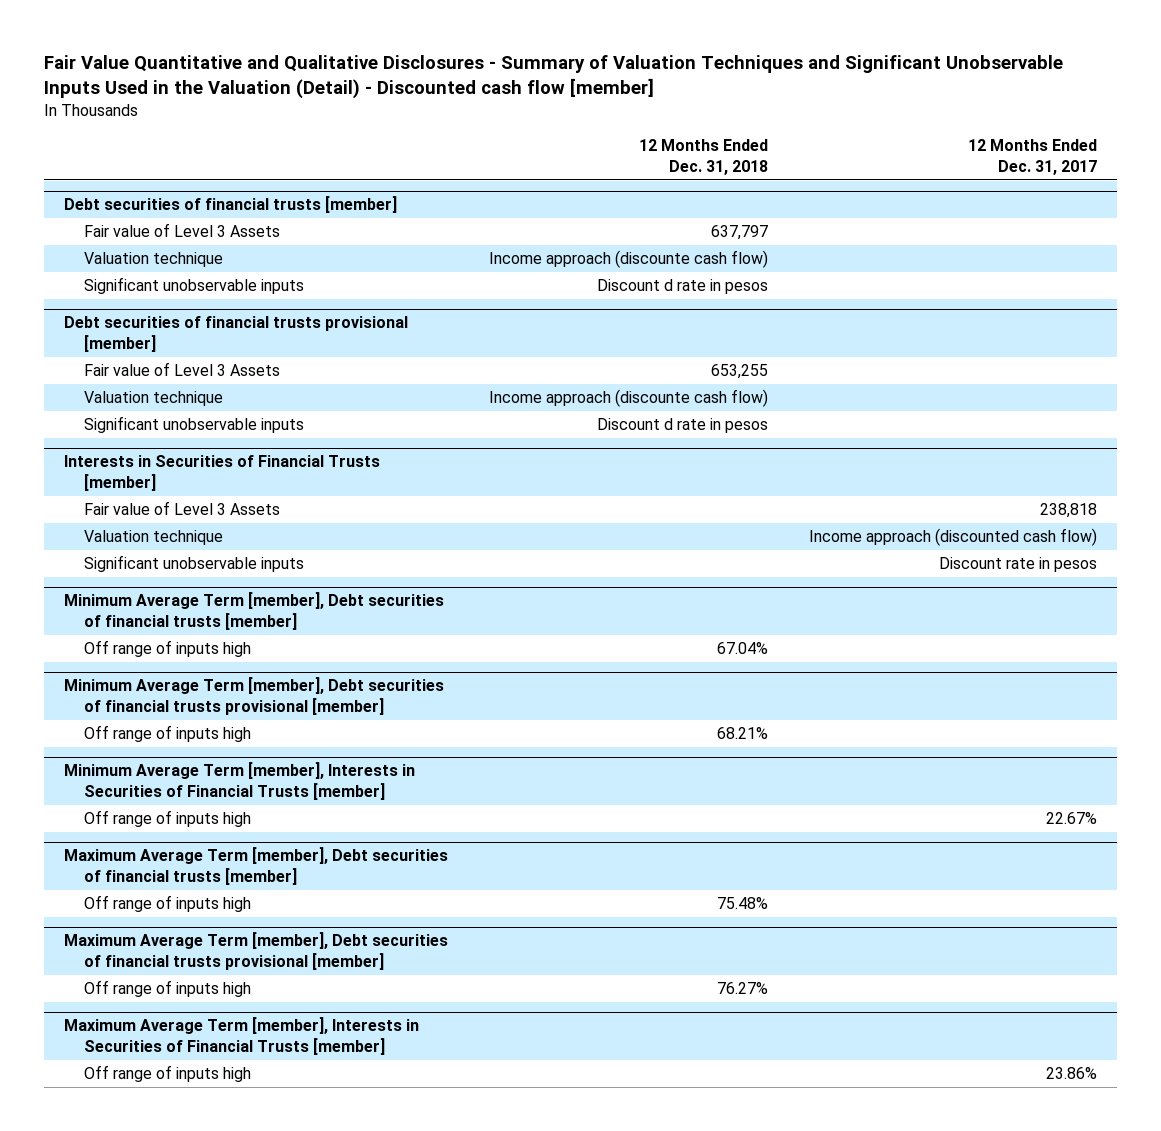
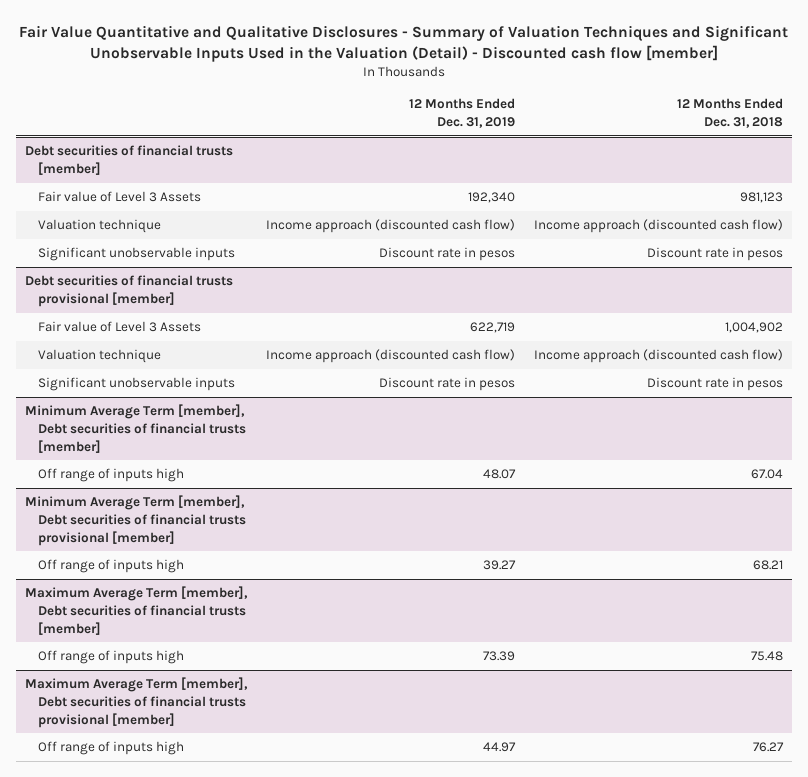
[967,139,1097,175] 12 Months Ended Dec. 31, 2017 -> none
none -> [408,98,515,129] 12 Months Ended Dec. 31, 2019
[710,225,768,241] 637,797 -> [739,192,783,204] 981,123
[488,250,768,269] Income approach (discounte cash flow) -> [533,219,783,234] Income approach (discounted cash flow)
[596,279,768,295] Discount d rate in pesos -> [646,247,783,262] Discount rate in pesos
[63,455,380,492] Interests in Securities of Financial Trusts [member] -> none
[84,501,281,516] Fair value of Level 3 Assets -> none
[84,530,224,546] Valuation technique -> none
[84,555,305,573] Significant unobservable inputs -> none
[710,364,768,380] 653,255 -> [724,322,783,334] 1,004,902
[488,389,768,408] Income approach (discounte cash flow) -> [533,349,783,364] Income approach (discounted cash flow)
[596,418,768,434] Discount d rate in pesos -> [646,377,783,392] Discount rate in pesos
[716,642,768,655] 67.04% -> [750,469,783,480] 67.04
[63,762,415,801] Minimum Average Term [member], Interests in Securities of Financial Trusts [member] -> none
[84,810,252,828] Off range of inputs high -> none
[716,727,768,740] 68.21% -> [752,560,783,571] 68.21
[716,897,768,910] 75.48% -> [750,651,783,662] 75.48
[63,1017,419,1056] Maximum Average Term [member], Interests in Securities of Financial Trusts [member] -> none
[84,1065,252,1083] Off range of inputs high -> none
[716,982,768,995] 76.27% -> [752,742,784,753] 76.27

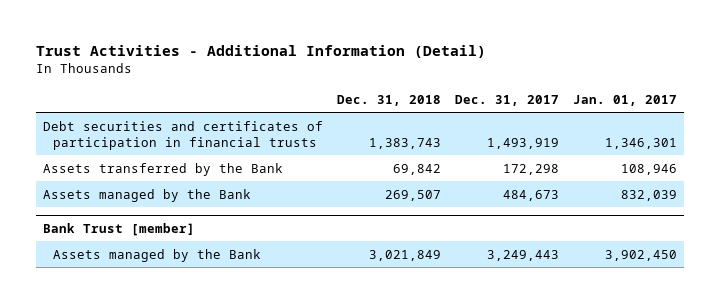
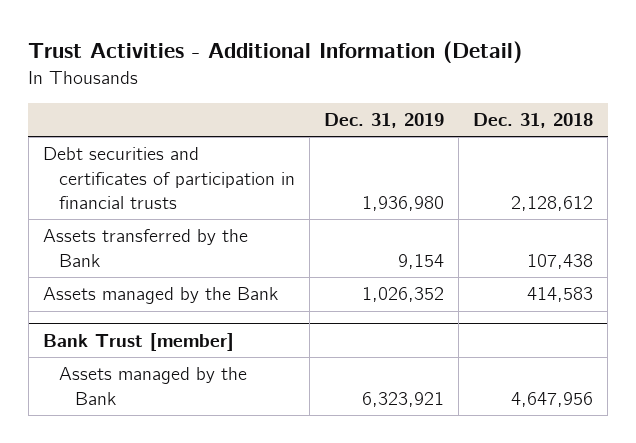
[455,94,560,106] Dec. 31, 2017 -> none
[573,94,678,106] Jan. 01, 2017 -> none
none -> [324,112,445,128] Dec. 31, 2019
[369,137,442,149] 1,383,743 -> [511,195,594,211] 2,128,612
[393,163,442,175] 69,842 -> [527,253,594,269] 107,438
[385,189,442,201] 269,507 -> [527,287,594,303] 414,583
[369,249,442,261] 3,021,849 -> [511,391,594,407] 4,647,956

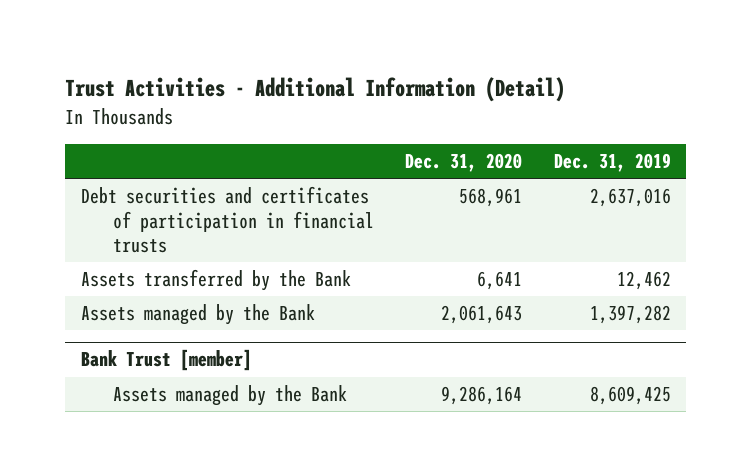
[473,112,594,128] Dec. 31, 2018 -> none
none -> [405,152,523,172] Dec. 31, 2020
[362,195,445,211] 1,936,980 -> [589,188,671,208] 2,637,016
[398,253,445,269] 9,154 -> [616,271,671,291] 12,462
[362,287,445,303] 1,026,352 -> [589,305,671,325] 1,397,282
[362,391,445,407] 6,323,921 -> [589,386,671,406] 8,609,425

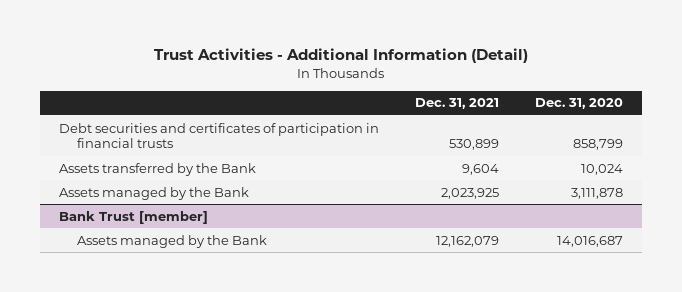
[553,152,671,172] Dec. 31, 2019 -> none
none -> [414,98,499,110] Dec. 31, 2021
[459,188,523,208] 568,961 -> [573,138,624,150] 858,799
[477,271,523,291] 6,641 -> [581,163,624,175] 10,024
[441,305,523,325] 2,061,643 -> [571,187,624,199] 3,111,878
[441,386,523,406] 9,286,164 -> [557,235,624,247] 14,016,687

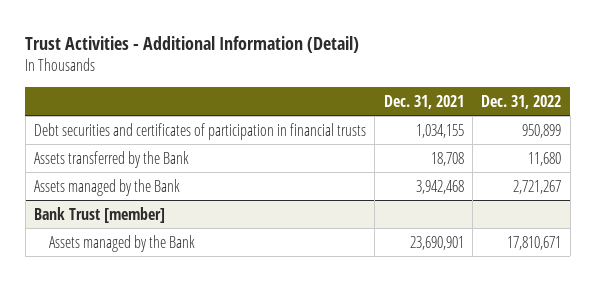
[535,98,624,110] Dec. 31, 2020 -> none
none -> [481,94,562,109] Dec. 31, 2022
[448,138,499,150] 530,899 -> [415,123,464,138] 1,034,155
[461,163,499,175] 9,604 -> [430,151,464,166] 18,708
[440,187,499,199] 2,023,925 -> [415,179,464,194] 3,942,468
[435,235,499,247] 12,162,079 -> [409,235,464,250] 23,690,901

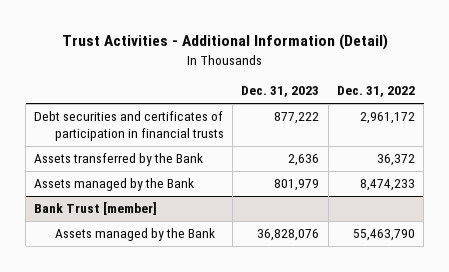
[383,94,464,109] Dec. 31, 2021 -> none
none -> [241,86,320,98] Dec. 31, 2023
[522,123,562,138] 950,899 -> [359,112,415,125] 2,961,172
[528,151,562,166] 11,680 -> [376,154,415,167] 36,372
[513,179,562,194] 2,721,267 -> [359,179,415,192] 8,474,233
[507,235,562,250] 17,810,671 -> [352,229,415,242] 55,463,790

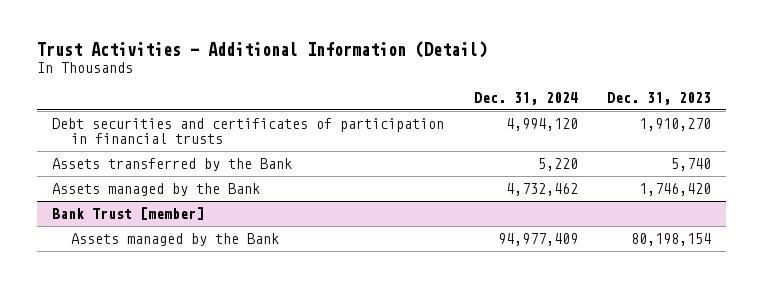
[336,86,415,98] Dec. 31, 2022 -> none
none -> [473,92,578,106] Dec. 31, 2024
[274,112,320,125] 877,222 -> [639,117,712,131] 1,910,270
[288,154,320,167] 2,636 -> [671,157,712,171] 5,740
[274,179,320,192] 801,979 -> [639,182,712,196] 1,746,420
[257,229,320,242] 36,828,076 -> [631,232,712,246] 80,198,154

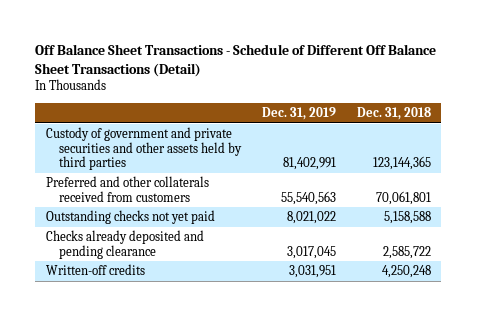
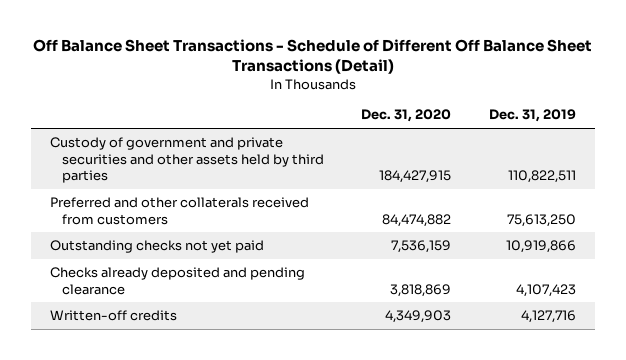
[356,106,431,120] Dec. 31, 2018 -> none
none -> [361,109,452,123] Dec. 31, 2020
[282,157,336,171] 81,402,991 -> [508,170,577,184] 110,822,511
[280,190,336,205] 55,540,563 -> [507,213,577,227] 75,613,250
[286,211,336,225] 8,021,022 -> [506,239,577,253] 10,919,866
[286,245,336,259] 3,017,045 -> [516,283,577,297] 4,107,423
[288,265,336,279] 3,031,951 -> [521,309,577,323] 4,127,716

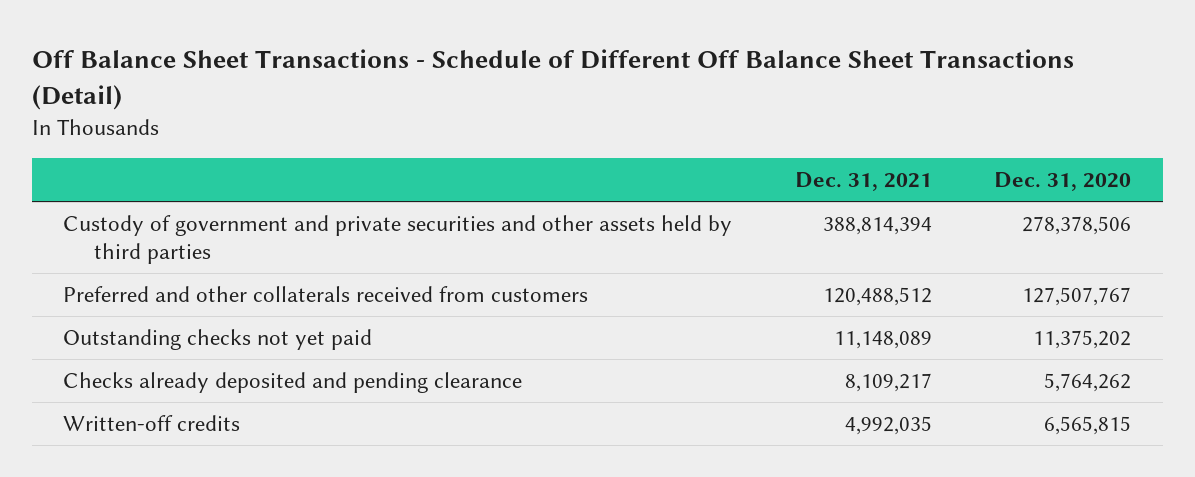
[489,109,577,123] Dec. 31, 2019 -> none
none -> [794,172,932,192] Dec. 31, 2021
[379,170,452,184] 184,427,915 -> [1022,216,1132,236] 278,378,506
[382,213,452,227] 84,474,882 -> [1022,287,1132,307] 127,507,767
[391,239,452,253] 7,536,159 -> [1033,330,1132,350] 11,375,202
[390,283,452,297] 3,818,869 -> [1044,373,1132,393] 5,764,262
[385,309,452,323] 4,349,903 -> [1044,416,1132,436] 6,565,815

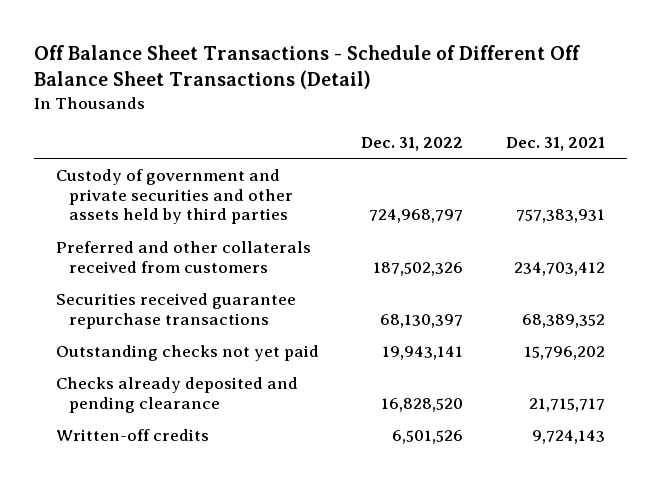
[994,172,1132,192] Dec. 31, 2020 -> none
none -> [361,136,464,151] Dec. 31, 2022
[822,217,932,236] 388,814,394 -> [516,209,606,224] 757,383,931
[822,287,932,307] 120,488,512 -> [514,261,606,276] 234,703,412
none -> [55,292,296,329] Securities received guarantee repurchase transactions
[833,331,932,350] 11,148,089 -> [524,345,606,360] 15,796,202
[844,373,932,393] 8,109,217 -> [529,397,606,412] 21,715,717
[844,416,932,436] 4,992,035 -> [532,429,606,444] 9,724,143

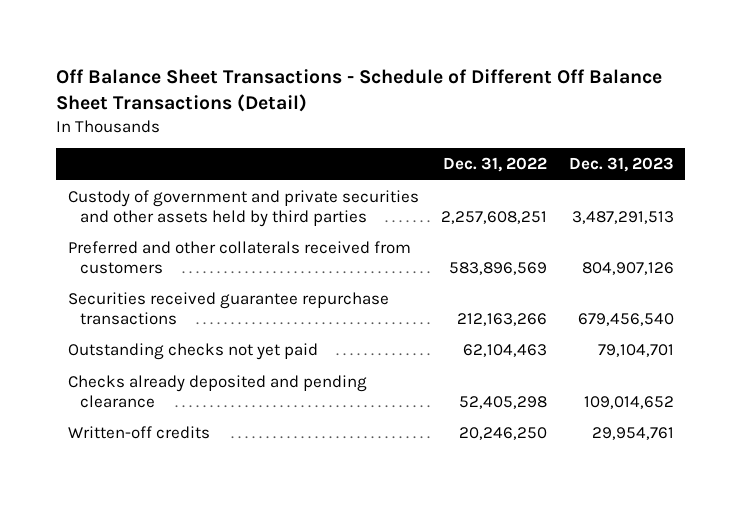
[506,136,606,151] Dec. 31, 2021 -> none
none -> [569,157,675,173] Dec. 31, 2023
[369,209,464,224] 724,968,797 -> [440,210,547,224] 2,257,608,251
[373,261,464,276] 187,502,326 -> [448,261,547,275] 583,896,569
[380,313,464,328] 68,130,397 -> [456,312,547,326] 212,163,266
[382,345,464,360] 19,943,141 -> [462,344,547,358] 62,104,463
[381,397,464,412] 16,828,520 -> [458,395,547,409] 52,405,298
[392,429,464,444] 6,501,526 -> [458,427,547,441] 20,246,250

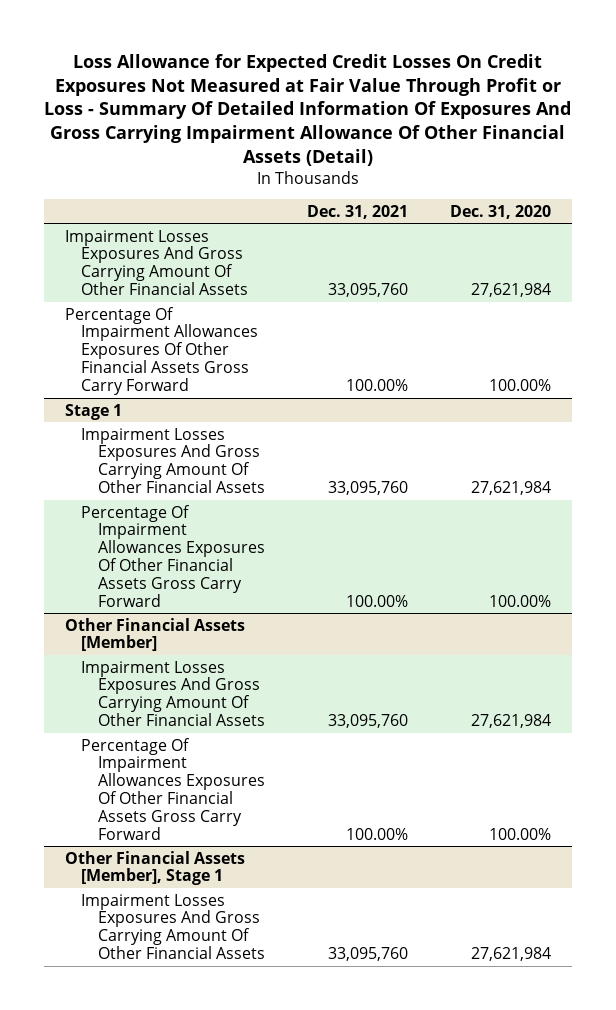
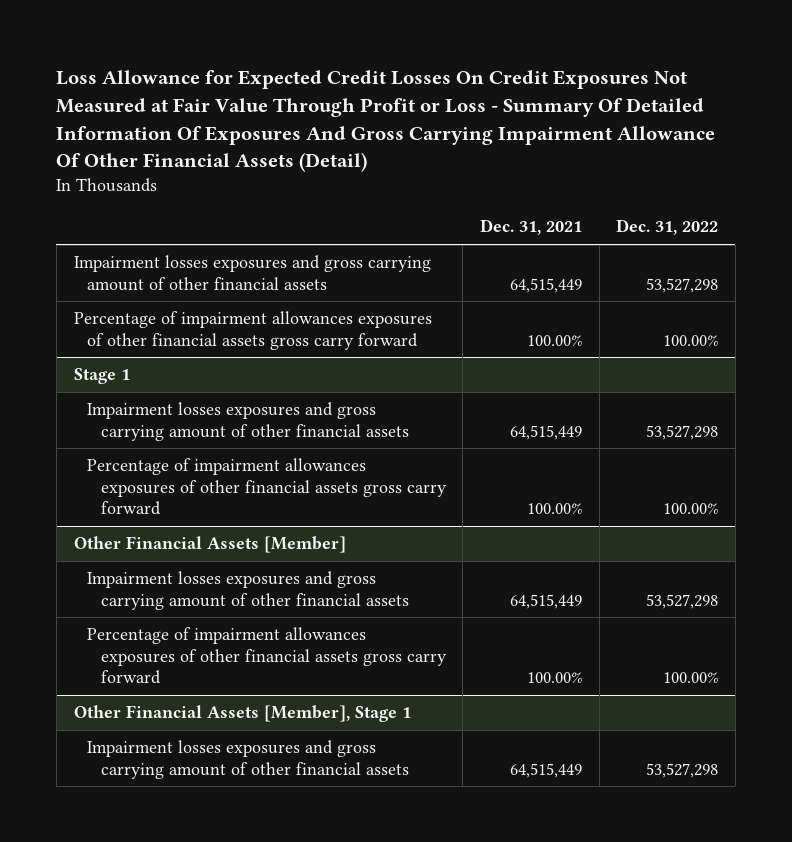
[450,204,552,219] Dec. 31, 2020 -> none
none -> [616,219,719,236] Dec. 31, 2022
[65,229,249,296] Impairment Losses Exposures And Gross Carrying Amount Of Other Financial Assets -> [73,255,431,291] Impairment losses exposures and gross carrying amount of other financial assets
[327,283,408,298] 33,095,760 -> [509,277,582,293] 64,515,449
[65,306,259,395] Percentage Of Impairment Allowances Exposures Of Other Financial Assets Gross Carry Forward -> [73,311,432,350] Percentage of impairment allowances exposures of other financial assets gross carry forward
[81,427,265,494] Impairment Losses Exposures And Gross Carrying Amount Of Other Financial Assets -> [87,402,409,441] Impairment losses exposures and gross carrying amount of other financial assets
[327,481,408,496] 33,095,760 -> [509,424,582,440] 64,515,449
[81,504,265,607] Percentage Of Impairment Allowances Exposures Of Other Financial Assets Gross Carry Forward -> [87,458,447,515] Percentage of impairment allowances exposures of other financial assets gross carry forward
[81,660,265,727] Impairment Losses Exposures And Gross Carrying Amount Of Other Financial Assets -> [87,571,409,610] Impairment losses exposures and gross carrying amount of other financial assets
[327,714,408,729] 33,095,760 -> [509,593,582,609] 64,515,449
[81,737,265,840] Percentage Of Impairment Allowances Exposures Of Other Financial Assets Gross Carry Forward -> [87,627,447,684] Percentage of impairment allowances exposures of other financial assets gross carry forward
[81,893,265,960] Impairment Losses Exposures And Gross Carrying Amount Of Other Financial Assets -> [87,740,409,779] Impairment losses exposures and gross carrying amount of other financial assets
[327,947,408,962] 33,095,760 -> [509,762,582,778] 64,515,449

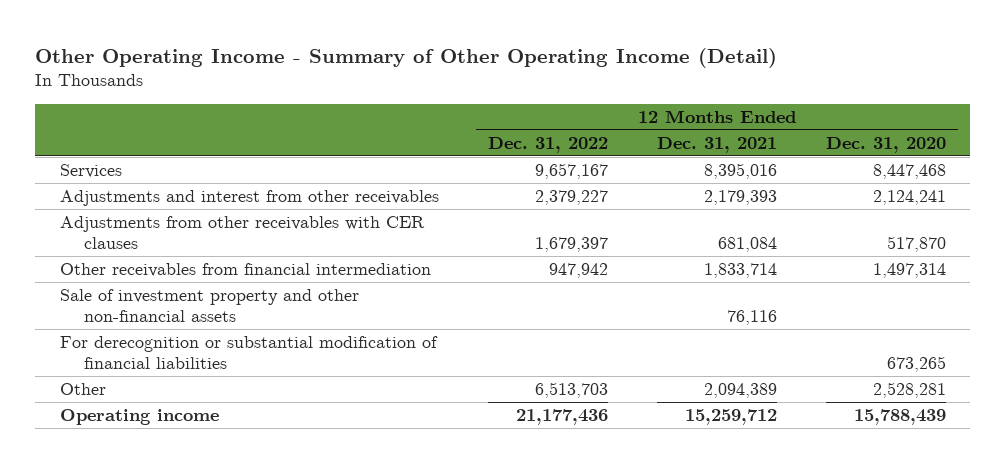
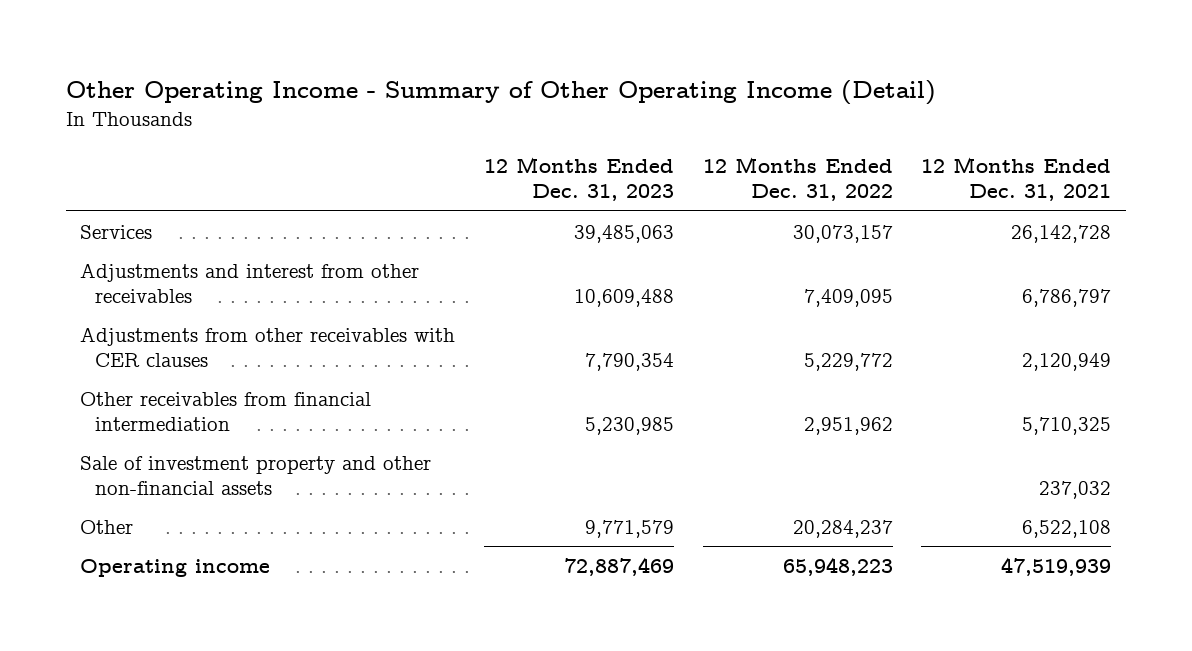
[825,136,946,153] Dec. 31, 2020 -> none
none -> [484,156,675,202] 12 Months Ended Dec. 31, 2023
[59,336,438,370] For derecognition or substantial modification of financial liabilities -> none
[534,163,608,180] 9,657,167 -> [792,224,893,243] 30,073,157
[703,163,777,180] 8,395,016 -> [1011,224,1112,243] 26,142,728
[534,190,608,206] 2,379,227 -> [803,289,893,308] 7,409,095
[703,190,777,206] 2,179,393 -> [1022,289,1112,308] 6,786,797
[534,237,608,253] 1,679,397 -> [803,353,893,372] 5,229,772
[717,237,777,253] 681,084 -> [1022,353,1112,372] 2,120,949
[548,263,608,279] 947,942 -> [803,417,893,436] 2,951,962
[703,263,777,279] 1,833,714 -> [1022,417,1112,436] 5,710,325
[726,310,777,326] 76,116 -> [1039,481,1112,500] 237,032
[534,382,608,399] 6,513,703 -> [792,519,893,538] 20,284,237
[703,383,777,399] 2,094,389 -> [1022,519,1112,538] 6,522,108
[515,409,608,426] 21,177,436 -> [782,556,893,576] 65,948,223
[684,409,777,426] 15,259,712 -> [1001,556,1112,576] 47,519,939

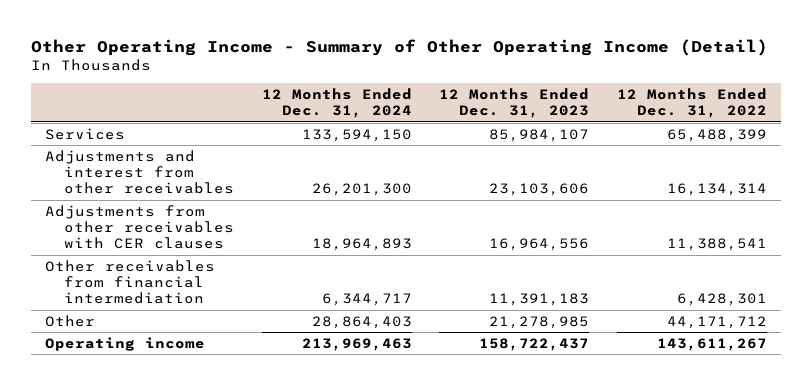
[921,156,1112,202] 12 Months Ended Dec. 31, 2021 -> none
none -> [261,88,412,119] 12 Months Ended Dec. 31, 2024
[80,455,432,496] Sale of investment property and other non-financial assets -> none
[574,224,675,243] 39,485,063 -> [489,128,590,142] 85,984,107
[792,224,893,243] 30,073,157 -> [667,128,768,142] 65,488,399
[574,289,675,308] 10,609,488 -> [489,183,590,197] 23,103,606
[803,289,893,308] 7,409,095 -> [667,183,768,197] 16,134,314
[585,353,675,372] 7,790,354 -> [489,238,590,252] 16,964,556
[803,353,893,372] 5,229,772 -> [667,238,768,252] 11,388,541
[585,417,675,436] 5,230,985 -> [489,293,590,307] 11,391,183
[803,417,893,436] 2,951,962 -> [677,293,768,307] 6,428,301
[585,519,675,538] 9,771,579 -> [489,315,590,329] 21,278,985
[792,519,893,538] 20,284,237 -> [667,315,768,329] 44,171,712
[564,556,675,576] 72,887,469 -> [479,337,590,351] 158,722,437
[782,556,893,576] 65,948,223 -> [657,337,768,351] 143,611,267

